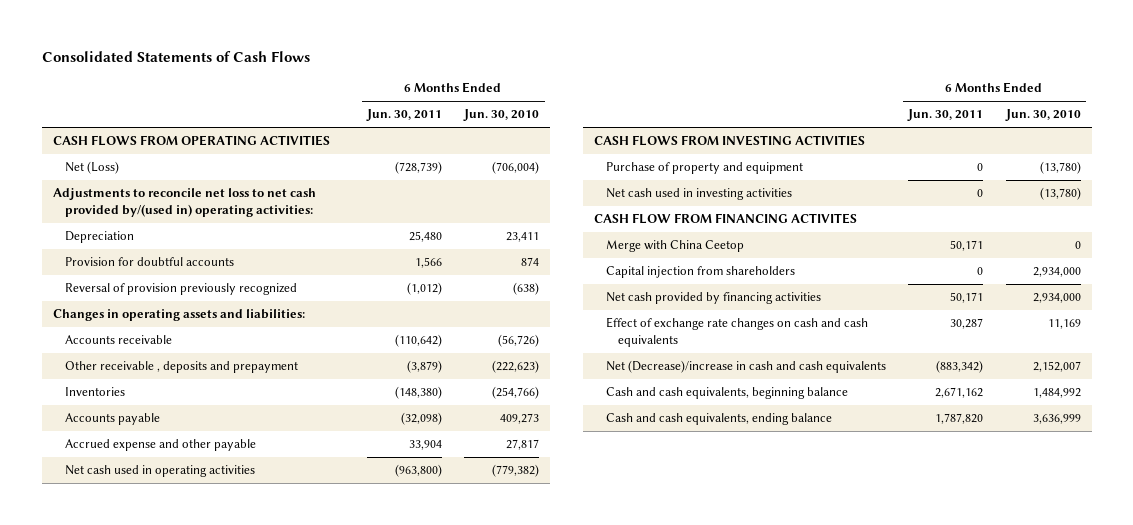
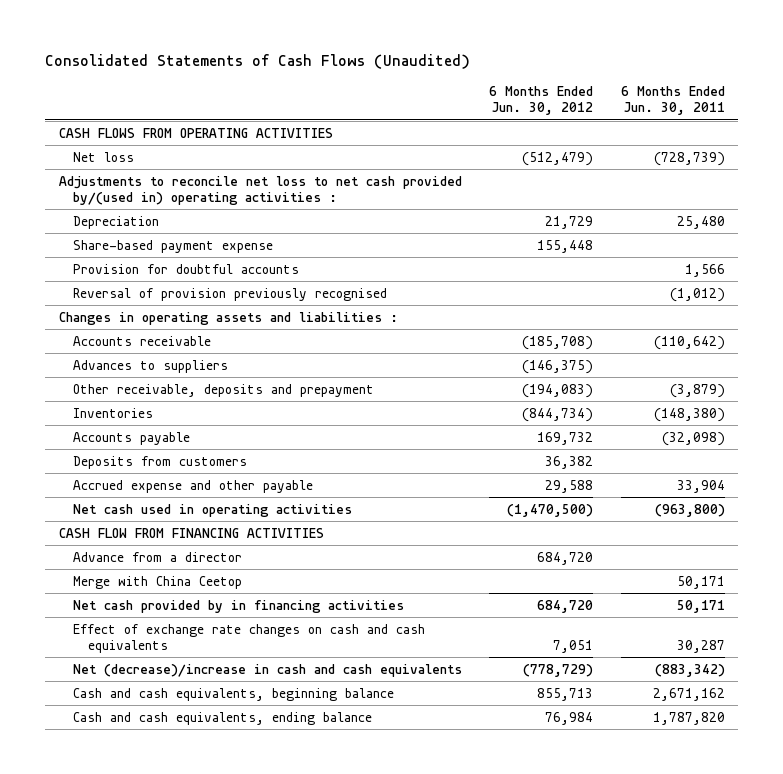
[41,50,310,62] Consolidated Statements of Cash Flows -> [44,54,470,70] Consolidated Statements of Cash Flows (Unaudited)
[463,109,540,122] Jun. 30, 2010 -> none
none -> [489,86,594,116] 6 Months Ended Jun. 30, 2012
[65,161,120,175] Net (Loss) -> [73,151,135,162] Net loss
[52,188,316,218] Adjustments to reconcile net loss to net cash provided by/(used in) operating activities: -> [58,175,462,205] Adjustments to reconcile net loss to net cash provided by/(used in) operating activities :
none -> [73,239,274,253] Share-based payment expense
[65,283,298,296] Reversal of provision previously recognized -> [73,287,388,301] Reversal of provision previously recognised
[52,309,305,322] Changes in operating assets and liabilities: -> [58,311,398,325] Changes in operating assets and liabilities :
none -> [73,359,229,373] Advances to suppliers
[65,361,299,374] Other receivable , deposits and prepayment -> [73,383,375,397] Other receivable, deposits and prepayment
none -> [73,455,248,469] Deposits from customers
[593,135,865,147] CASH FLOWS FROM INVESTING ACTIVITIES -> none
[606,162,804,175] Purchase of property and equipment -> none
[606,188,793,201] Net cash used in investing activities -> none
[593,213,857,225] CASH FLOW FROM FINANCING ACTIVITES -> [58,527,324,538] CASH FLOW FROM FINANCING ACTIVITIES
none -> [73,551,243,562] Advance from a director
[606,266,796,279] Capital injection from shareholders -> none
[606,292,822,305] Net cash provided by financing activities -> [73,599,405,613] Net cash provided by in financing activities
[606,360,887,374] Net (Decrease)/increase in cash and cash equivalents -> [73,663,463,677] Net (decrease)/increase in cash and cash equivalents

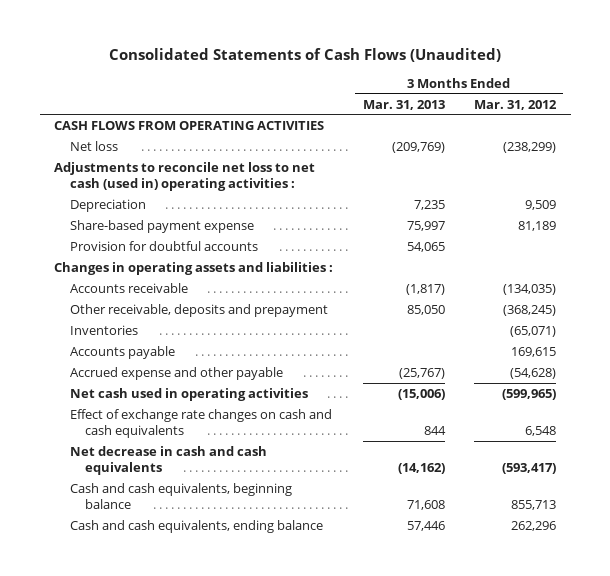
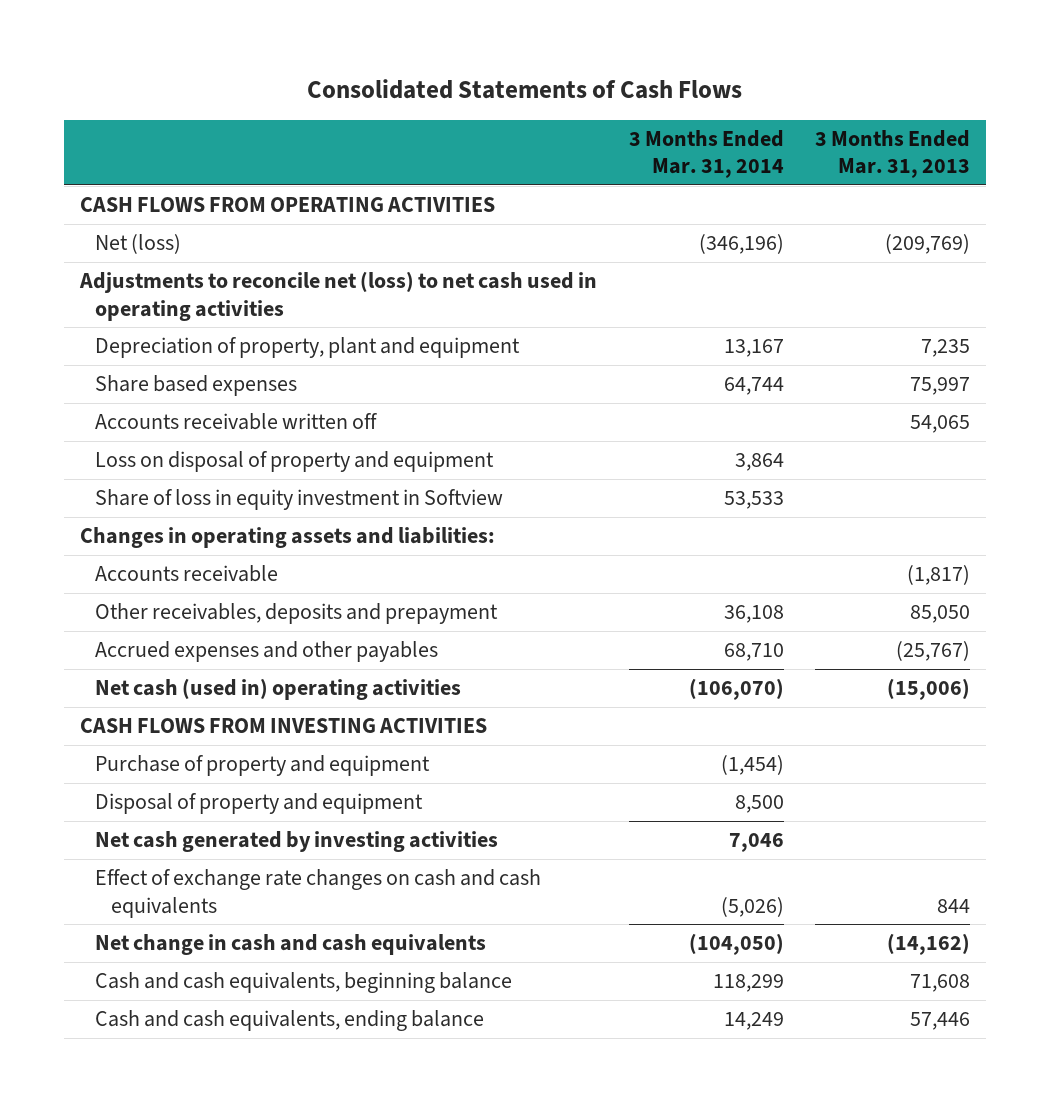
[109,48,502,63] Consolidated Statements of Cash Flows (Unaudited) -> [307,78,743,99] Consolidated Statements of Cash Flows
[473,99,557,110] Mar. 31, 2012 -> none
none -> [628,129,784,179] 3 Months Ended Mar. 31, 2014
[69,140,118,151] Net loss -> [95,234,182,255] Net (loss)
[54,161,316,192] Adjustments to reconcile net loss to net cash (used in) operating activities : -> [78,271,597,321] Adjustments to reconcile net (loss) to net cash used in operating activities
[69,198,146,212] Depreciation -> [95,337,521,359] Depreciation of property, plant and equipment
[69,219,254,233] Share-based payment expense -> [95,375,298,397] Share based expenses
[69,240,258,251] Provision for doubtful accounts -> [95,413,379,431] Accounts receivable written off
none -> [95,451,495,473] Loss on disposal of property and equipment
none -> [95,489,504,511] Share of loss in equity investment in Softview
[54,261,334,275] Changes in operating assets and liabilities : -> [79,527,495,549] Changes in operating assets and liabilities:
[69,324,138,335] Inventories -> none
[69,345,175,359] Accounts payable -> none
[69,303,328,317] Other receivable, deposits and prepayment -> [95,603,499,625] Other receivables, deposits and prepayment
[69,366,283,380] Accrued expense and other payable -> [95,641,439,663] Accrued expenses and other payables
[69,387,308,401] Net cash used in operating activities -> [95,678,462,701] Net cash (used in) operating activities
none -> [79,718,487,734] CASH FLOWS FROM INVESTING ACTIVITIES
none -> [95,755,431,777] Purchase of property and equipment
none -> [95,793,424,815] Disposal of property and equipment
none -> [95,831,499,853] Net cash generated by investing activities
[69,445,267,476] Net decrease in cash and cash equivalents -> [95,934,487,956] Net change in cash and cash equivalents

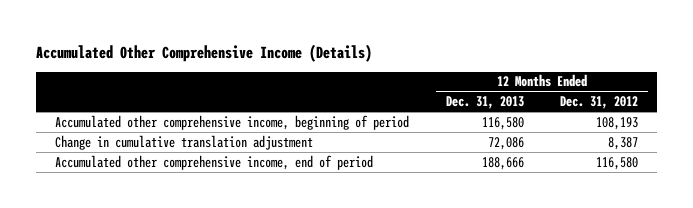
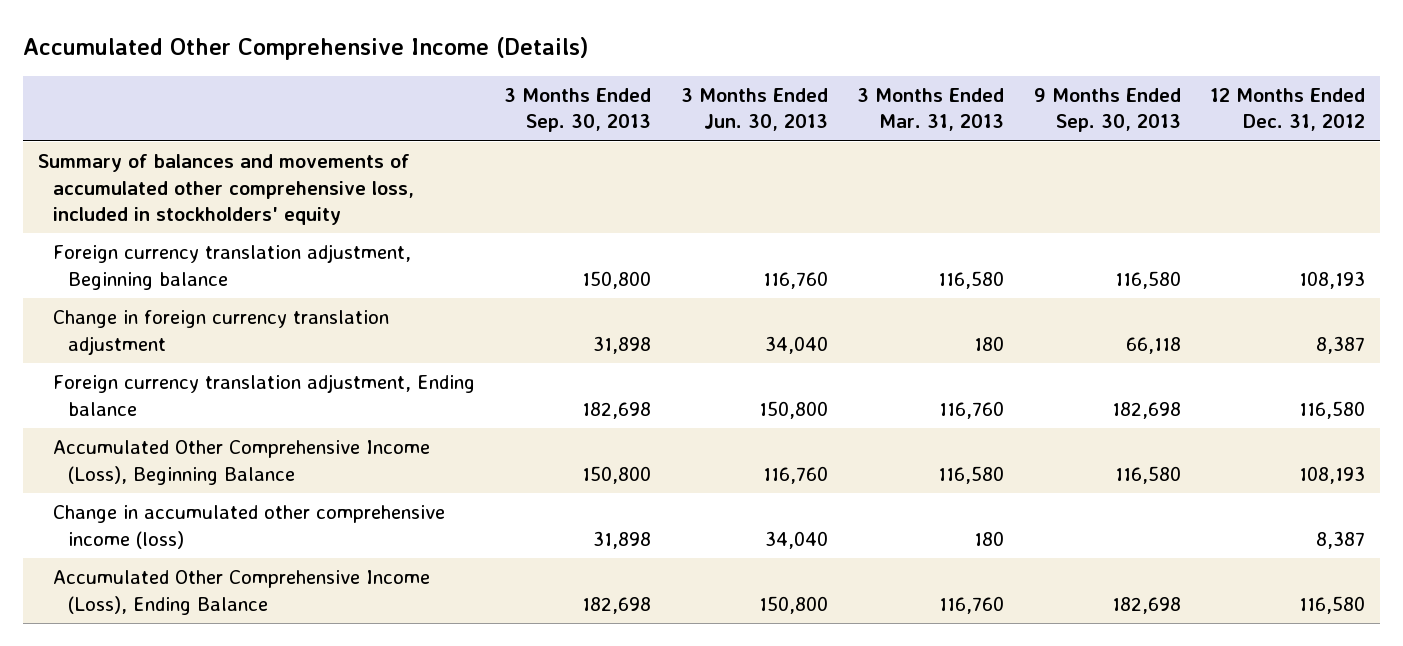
[445,96,524,110] Dec. 31, 2013 -> none
none -> [504,87,652,133] 3 Months Ended Sep. 30, 2013
none -> [680,87,828,132] 3 Months Ended Jun. 30, 2013
none -> [857,87,1005,132] 3 Months Ended Mar. 31, 2013
none -> [1033,87,1181,133] 9 Months Ended Sep. 30, 2013
none -> [37,154,414,226] Summary of balances and movements of accumulated other comprehensive loss, included in stockholders' equity
none -> [52,244,411,290] Foreign currency translation adjustment, Beginning balance
none -> [52,310,389,355] Change in foreign currency translation adjustment
none -> [52,374,475,416] Foreign currency translation adjustment, Ending balance
[54,114,409,130] Accumulated other comprehensive income, beginning of period -> [52,440,430,485] Accumulated Other Comprehensive Income (Loss), Beginning Balance
[54,134,313,150] Change in cumulative translation adjustment -> [52,505,445,549] Change in accumulated other comprehensive income (loss)
[54,154,373,170] Accumulated other comprehensive income, end of period -> [52,570,430,615] Accumulated Other Comprehensive Income (Loss), Ending Balance

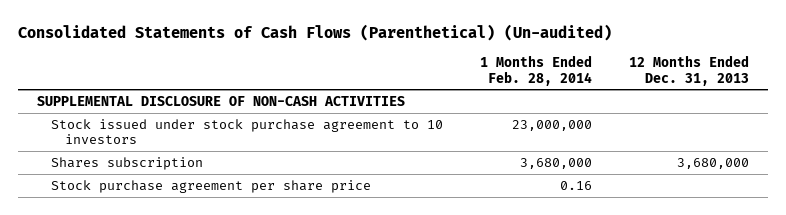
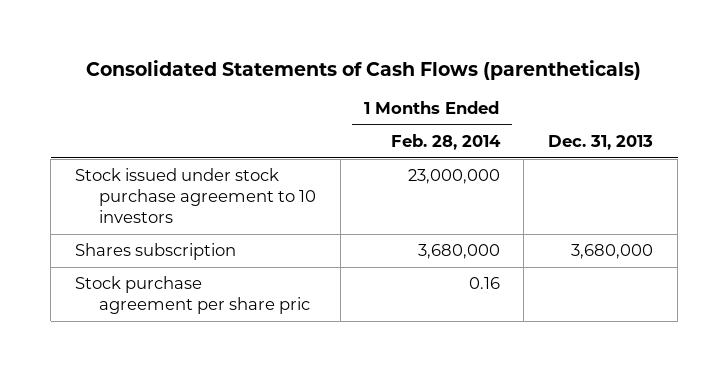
[18,24,613,42] Consolidated Statements of Cash Flows (Parenthetical) (Un-audited) -> [86,59,642,80] Consolidated Statements of Cash Flows (parentheticals)
[629,55,750,86] 12 Months Ended Dec. 31, 2013 -> none
none -> [548,134,654,150] Dec. 31, 2013
[36,95,405,106] SUPPLEMENTAL DISCLOSURE OF NON-CASH ACTIVITIES -> none
[50,179,371,193] Stock purchase agreement per share price -> [74,276,311,315] Stock purchase agreement per share pric

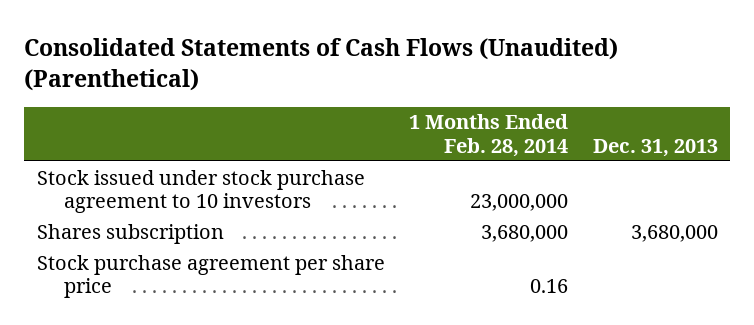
[86,59,642,80] Consolidated Statements of Cash Flows (parentheticals) -> [24,37,619,91] Consolidated Statements of Cash Flows (Unaudited) (Parenthetical)
[74,276,311,315] Stock purchase agreement per share pric -> [36,254,385,299] Stock purchase agreement per share price

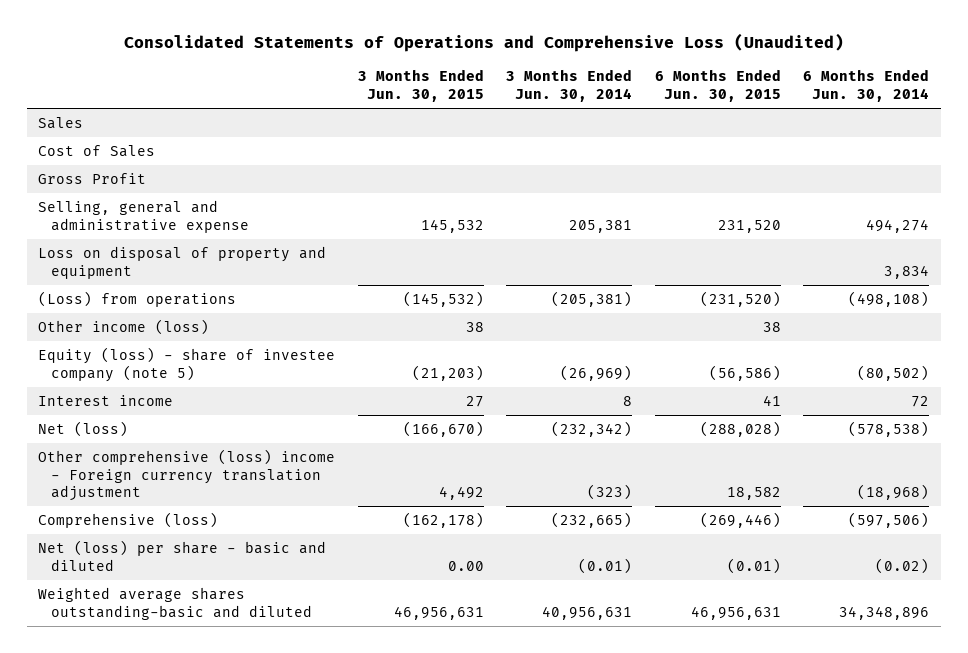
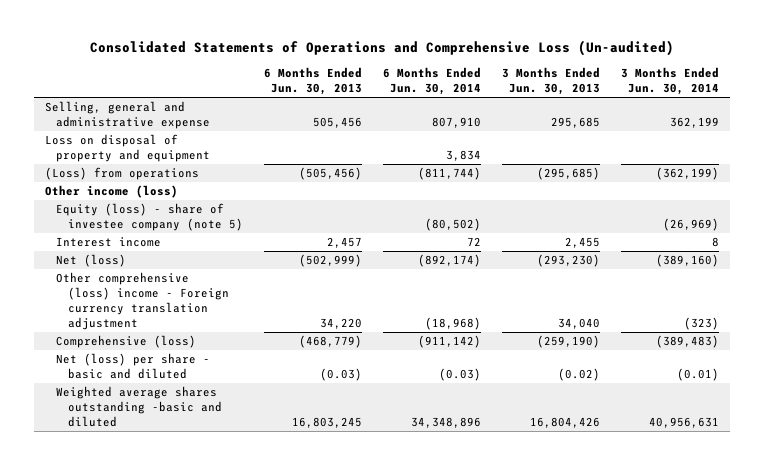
[123,33,844,53] Consolidated Statements of Operations and Comprehensive Loss (Unaudited) -> [90,40,675,57] Consolidated Statements of Operations and Comprehensive Loss (Un-audited)
[357,69,484,102] 3 Months Ended Jun. 30, 2015 -> none
[654,69,781,102] 6 Months Ended Jun. 30, 2015 -> none
none -> [264,67,363,96] 6 Months Ended Jun. 30, 2013
none -> [502,67,601,96] 3 Months Ended Jun. 30, 2013
[38,116,84,129] Sales -> none
[38,144,156,157] Cost of Sales -> none
[38,172,147,184] Gross Profit -> none
[569,219,633,233] 205,381 -> [670,117,720,129] 362,199
[866,218,930,233] 494,274 -> [432,117,482,129] 807,910
[551,290,633,307] (205,381) -> [656,167,720,181] (362,199)
[848,290,930,307] (498,108) -> [418,167,482,181] (811,744)
[551,420,633,437] (232,342) -> [656,254,720,268] (389,160)
[848,420,930,437] (578,538) -> [418,254,482,268] (892,174)
[551,511,633,528] (232,665) -> [656,335,720,349] (389,483)
[848,511,930,528] (597,506) -> [418,335,482,349] (911,142)
[875,557,930,574] (0.02) -> [439,368,482,382] (0.03)
[38,586,313,620] Weighted average shares outstanding-basic and diluted -> [56,386,223,428] Weighted average shares outstanding -basic and diluted

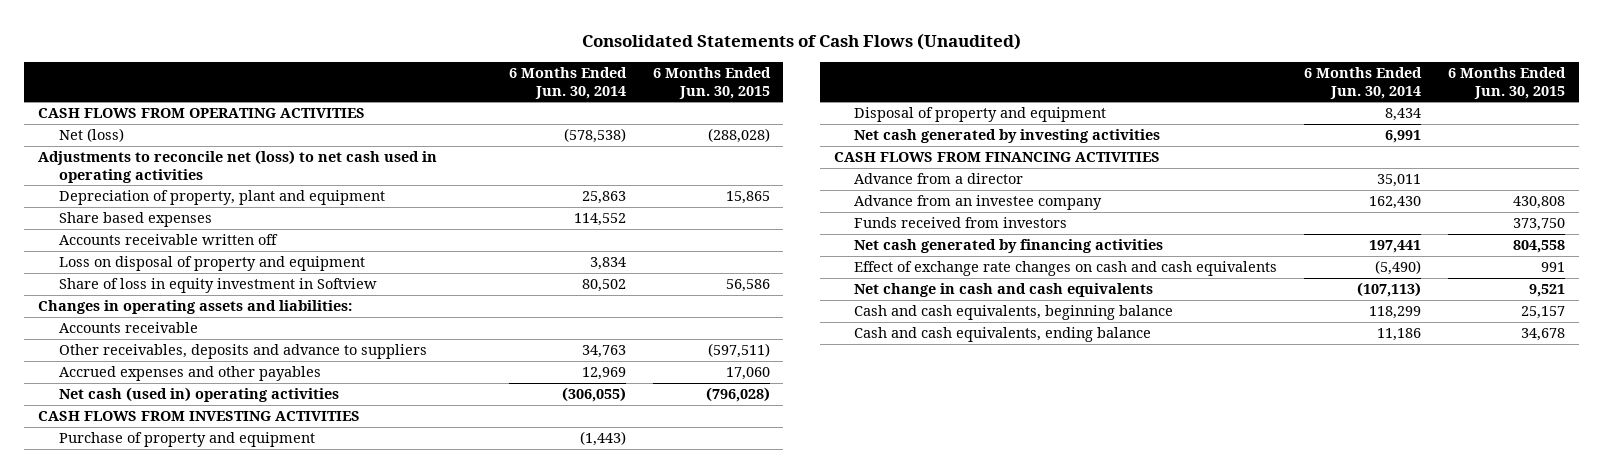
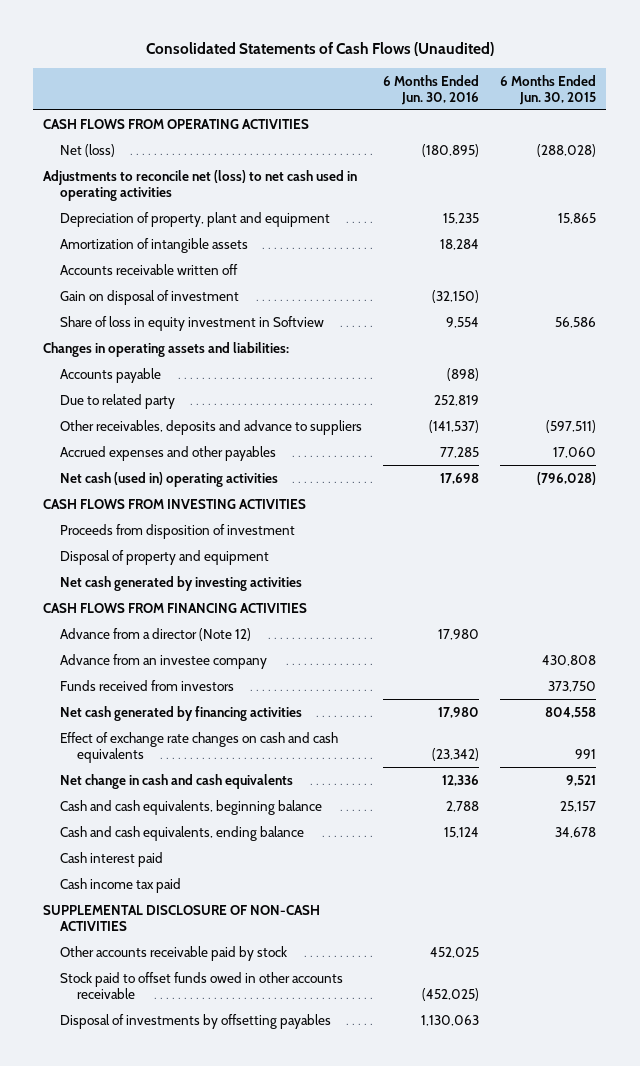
[508,67,627,99] 6 Months Ended Jun. 30, 2014 -> none
none -> [383,74,480,105] 6 Months Ended Jun. 30, 2016
[58,212,212,228] Share based expenses -> none
none -> [60,237,249,253] Amortization of intangible assets
[58,256,365,272] Loss on disposal of property and equipment -> none
none -> [60,289,240,305] Gain on disposal of investment
[58,322,198,334] Accounts receivable -> none
none -> [60,367,162,383] Accounts payable
none -> [60,393,176,409] Due to related party
[58,432,315,448] Purchase of property and equipment -> none
none -> [60,523,296,539] Proceeds from disposition of investment
[854,173,1024,185] Advance from a director -> [60,627,252,641] Advance from a director (Note 12)
none -> [60,851,164,867] Cash interest paid
none -> [60,877,182,893] Cash income tax paid
none -> [43,904,321,931] SUPPLEMENTAL DISCLOSURE OF NON-CASH ACTIVITIES
none -> [60,945,288,961] Other accounts receivable paid by stock
none -> [60,971,344,999] Stock paid to offset funds owed in other accounts receivable
none -> [60,1013,332,1029] Disposal of investments by offsetting payables

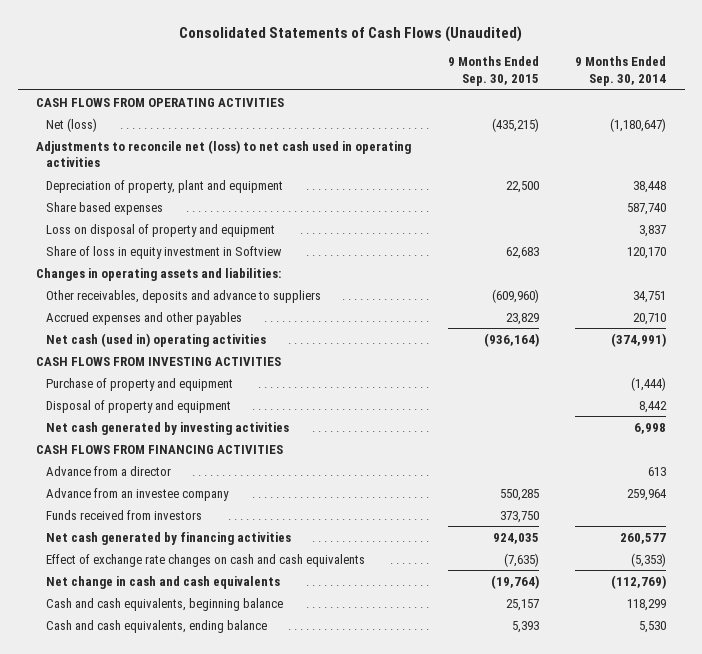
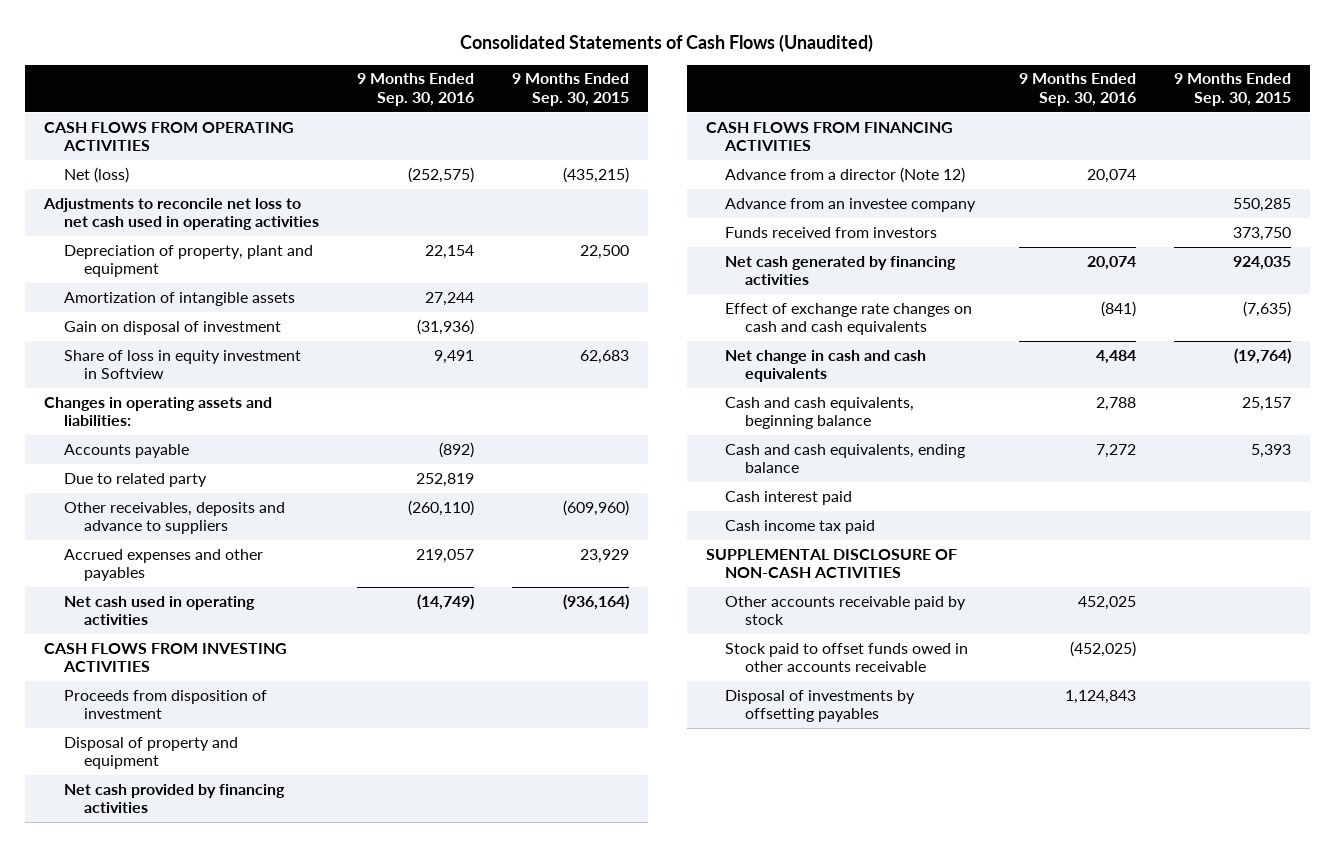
[575,56,667,87] 9 Months Ended Sep. 30, 2014 -> none
none -> [357,73,475,106] 9 Months Ended Sep. 30, 2016
[36,139,412,168] Adjustments to reconcile net (loss) to net cash used in operating activities -> [43,197,320,231] Adjustments to reconcile net loss to net cash used in operating activities
[45,201,163,215] Share based expenses -> none
[45,223,275,237] Loss on disposal of property and equipment -> none
none -> [64,291,296,306] Amortization of intangible assets
none -> [64,320,282,335] Gain on disposal of investment
none -> [64,443,190,458] Accounts payable
none -> [64,472,208,487] Due to related party
[505,312,539,325] 23,829 -> [580,548,630,563] 23,929
[45,332,266,347] Net cash (used in) operating activities -> [64,595,256,626] Net cash used in operating activities
[45,377,233,391] Purchase of property and equipment -> none
none -> [64,689,268,720] Proceeds from disposition of investment
[45,421,289,435] Net cash generated by investing activities -> [64,783,286,814] Net cash provided by financing activities
[45,465,171,476] Advance from a director -> [725,166,966,183] Advance from a director (Note 12)
none -> [725,490,853,505] Cash interest paid
none -> [725,519,876,534] Cash income tax paid
none -> [705,548,957,579] SUPPLEMENTAL DISCLOSURE OF NON-CASH ACTIVITIES
none -> [725,595,967,626] Other accounts receivable paid by stock
none -> [725,642,969,673] Stock paid to offset funds owed in other accounts receivable
none -> [725,689,916,723] Disposal of investments by offsetting payables

